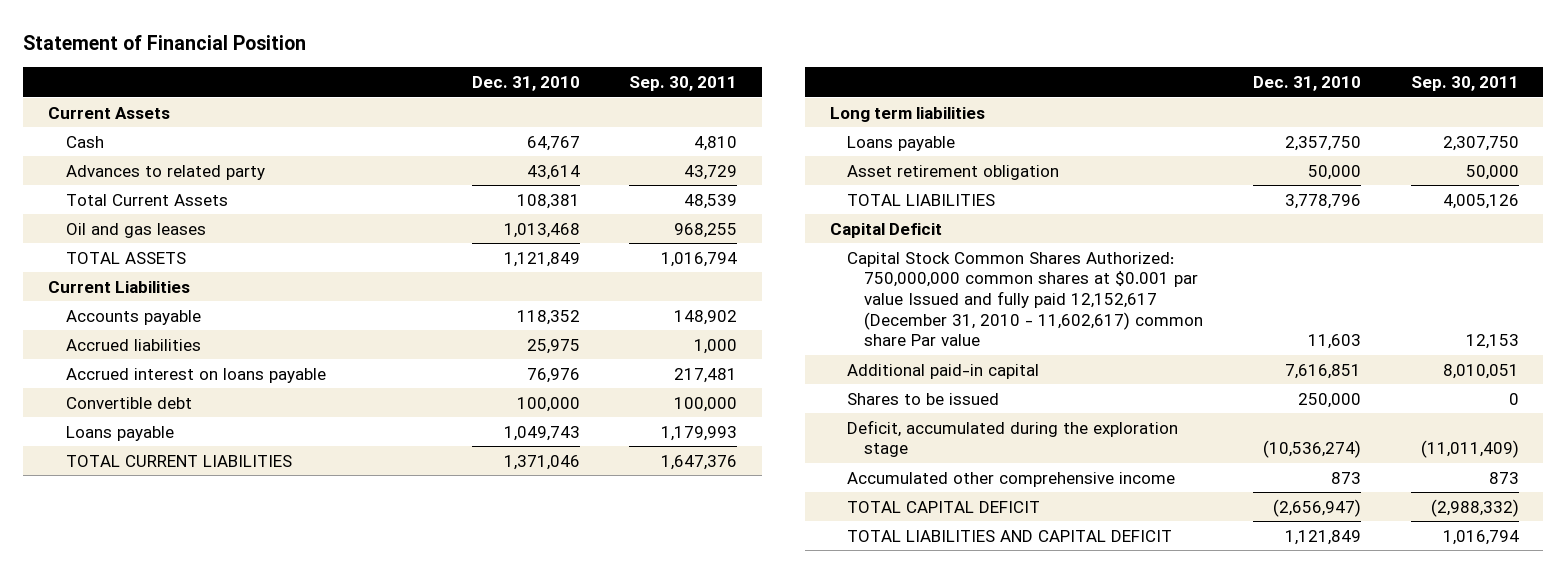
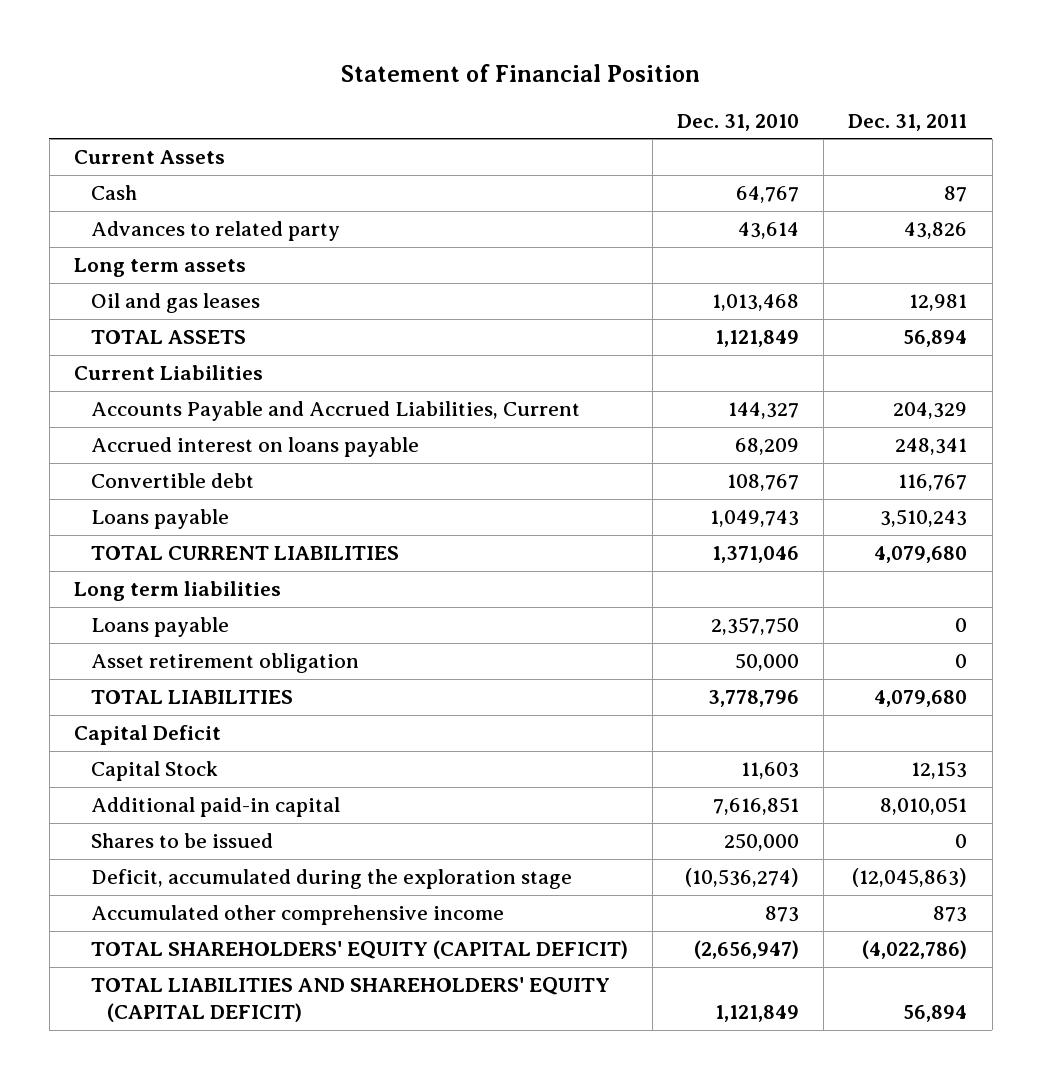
[629,76,738,92] Sep. 30, 2011 -> none
none -> [848,113,968,131] Dec. 31, 2011
[65,193,228,206] Total Current Assets -> none
none -> [73,258,246,278] Long term assets
[65,309,201,325] Accounts payable -> none
[65,338,201,351] Accrued liabilities -> none
none -> [90,401,580,422] Accounts Payable and Accrued Liabilities, Current
[526,367,580,383] 76,976 -> [734,438,799,456] 68,209
[516,396,580,412] 100,000 -> [726,474,799,492] 108,767
[847,251,1204,347] Capital Stock Common Shares Authorized: 750,000,000 common shares at $0.001 par value Issued and fully paid 12,152,617 (December 31, 2010 - 11,602,617) common share Par value -> [90,761,218,782] Capital Stock
[847,500,1041,513] TOTAL CAPITAL DEFICIT -> [90,940,628,960] TOTAL SHAREHOLDERS' EQUITY (CAPITAL DEFICIT)
[847,529,1173,542] TOTAL LIABILITIES AND CAPITAL DEFICIT -> [90,977,610,1022] TOTAL LIABILITIES AND SHAREHOLDERS' EQUITY (CAPITAL DEFICIT)

